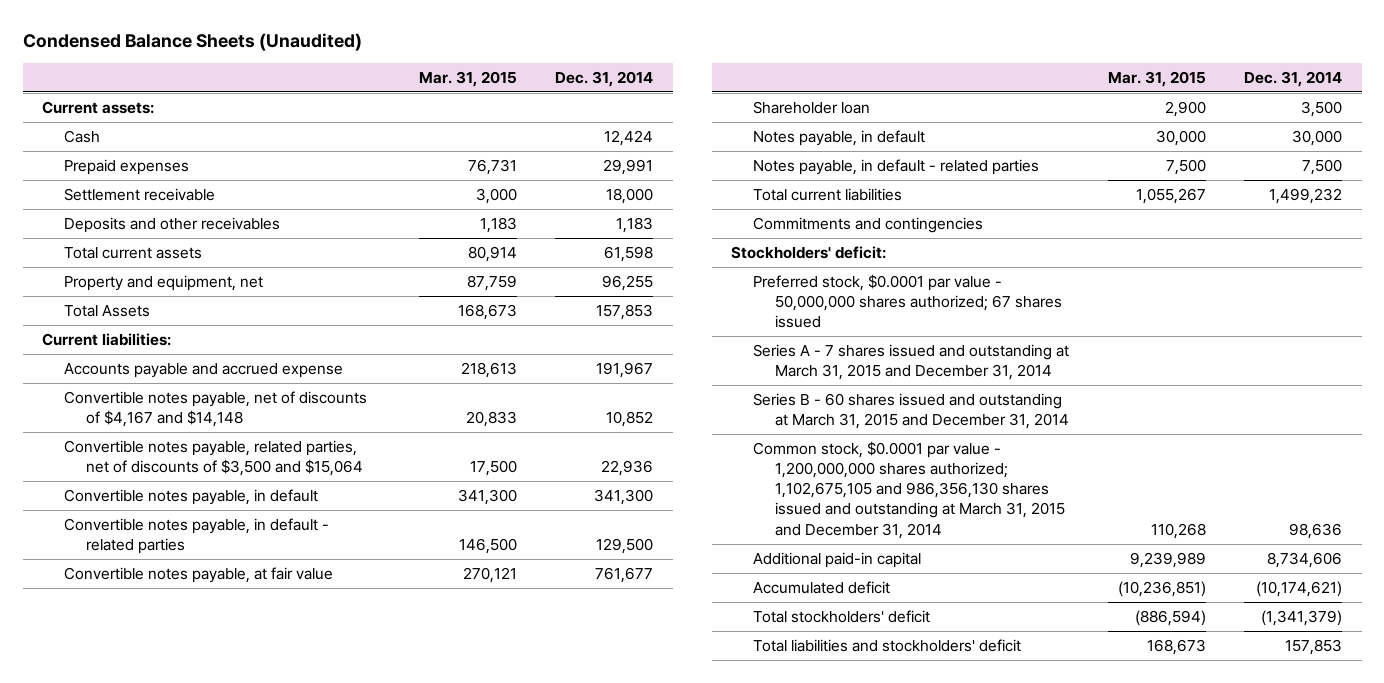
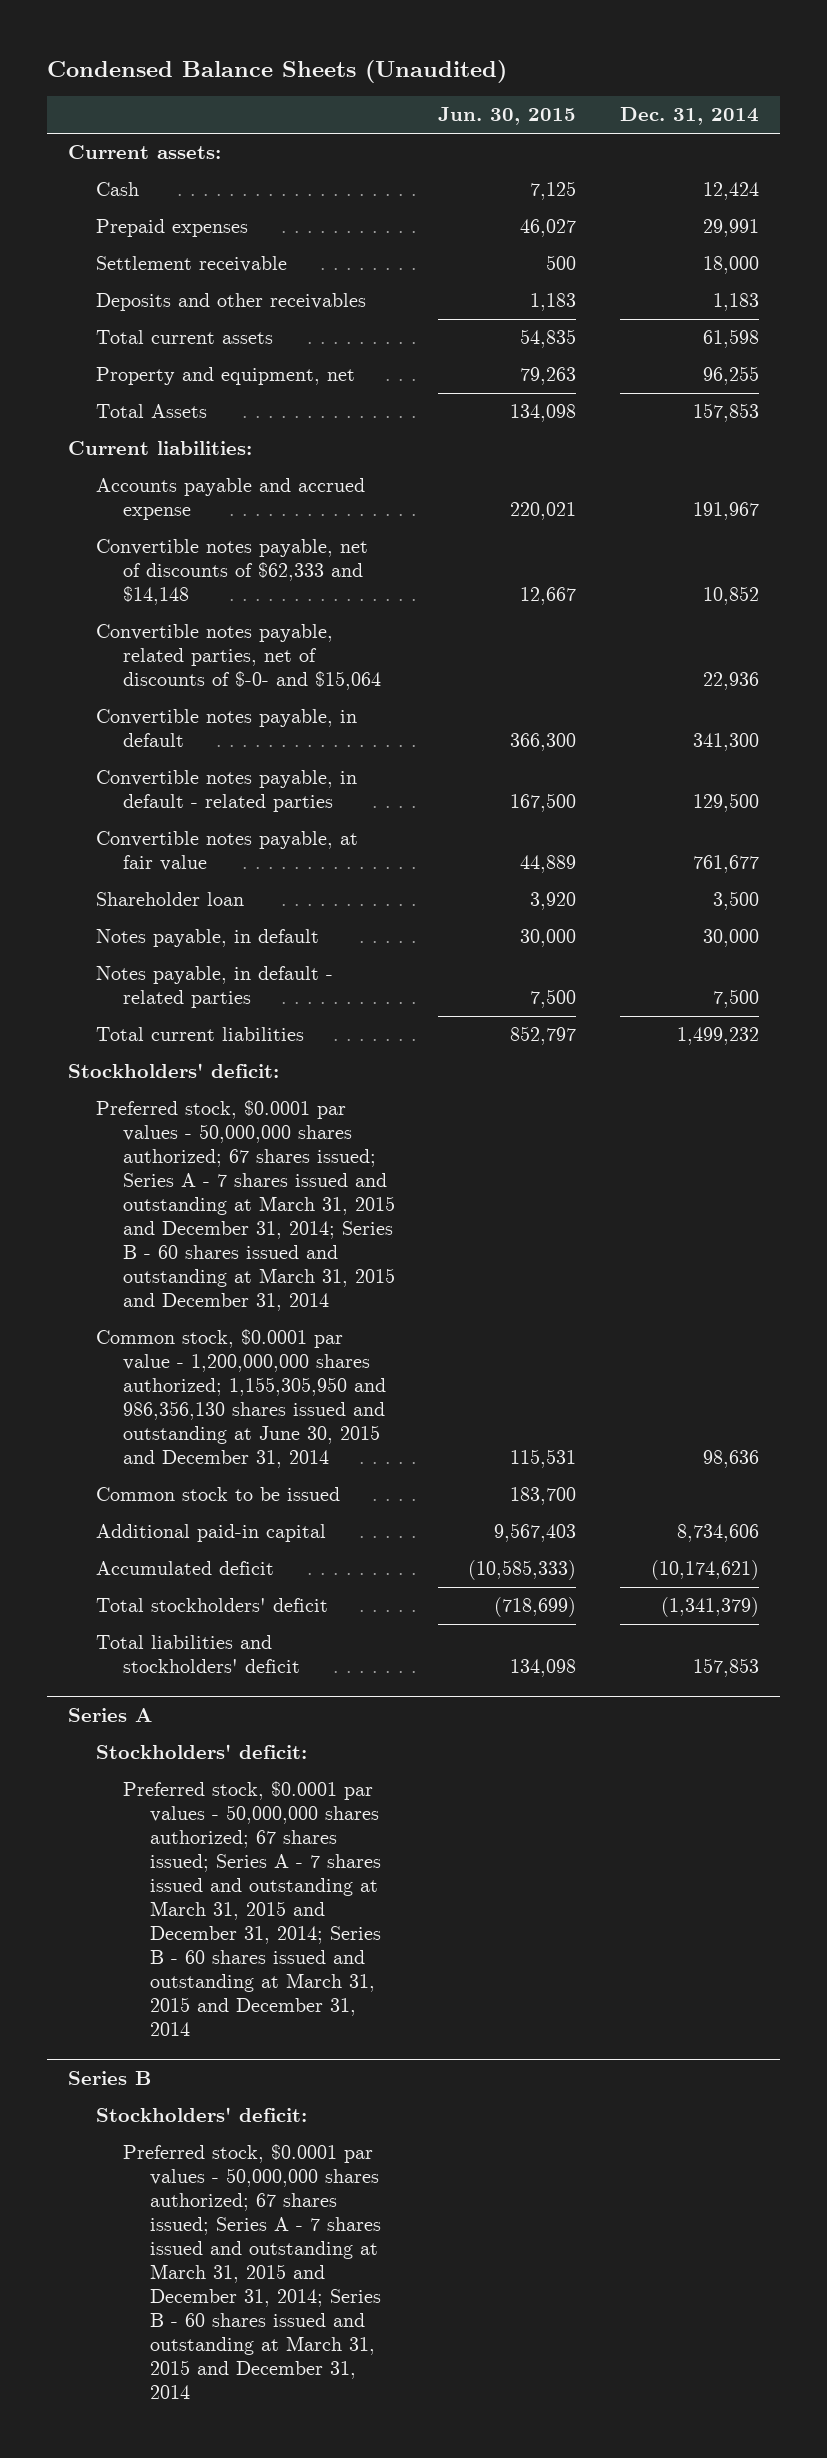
[418,70,517,87] Mar. 31, 2015 -> none
none -> [438,107,577,126] Jun. 30, 2015
[64,390,368,428] Convertible notes payable, net of discounts of $4,167 and $14,148 -> [95,539,368,606] Convertible notes payable, net of discounts of $62,333 and $14,148
[64,439,364,477] Convertible notes payable, related parties, net of discounts of $3,500 and $15,064 -> [95,624,381,691] Convertible notes payable, related parties, net of discounts of $-0- and $15,064
[752,216,983,233] Commitments and contingencies -> none
[752,343,1069,381] Series A - 7 shares issued and outstanding at March 31, 2015 and December 31, 2014 -> none
[752,392,1069,430] Series B - 60 shares issued and outstanding at March 31, 2015 and December 31, 2014 -> none
[752,273,1062,329] Preferred stock, $0.0001 par value - 50,000,000 shares authorized; 67 shares issued -> [95,1100,395,1312] Preferred stock, $0.0001 par values - 50,000,000 shares authorized; 67 shares issued; Series A - 7 shares issued and outstanding at March 31, 2015 and December 31, 2014; Series B - 60 shares issued and outstanding at March 31, 2015 and December 31, 2014
[752,440,1065,539] Common stock, $0.0001 par value - 1,200,000,000 shares authorized; 1,102,675,105 and 986,356,130 shares issued and outstanding at March 31, 2015 and December 31, 2014 -> [95,1329,386,1469] Common stock, $0.0001 par value - 1,200,000,000 shares authorized; 1,155,305,950 and 986,356,130 shares issued and outstanding at June 30, 2015 and December 31, 2014
none -> [95,1487,340,1502] Common stock to be issued
none -> [68,1708,153,1723] Series A
none -> [95,1744,307,1760] Stockholders' deficit:
none -> [122,1781,381,2036] Preferred stock, $0.0001 par values - 50,000,000 shares authorized; 67 shares issued; Series A - 7 shares issued and outstanding at March 31, 2015 and December 31, 2014; Series B - 60 shares issued and outstanding at March 31, 2015 and December 31, 2014
none -> [68,2071,152,2086] Series B
none -> [95,2107,307,2123] Stockholders' deficit:
none -> [122,2144,381,2399] Preferred stock, $0.0001 par values - 50,000,000 shares authorized; 67 shares issued; Series A - 7 shares issued and outstanding at March 31, 2015 and December 31, 2014; Series B - 60 shares issued and outstanding at March 31, 2015 and December 31, 2014

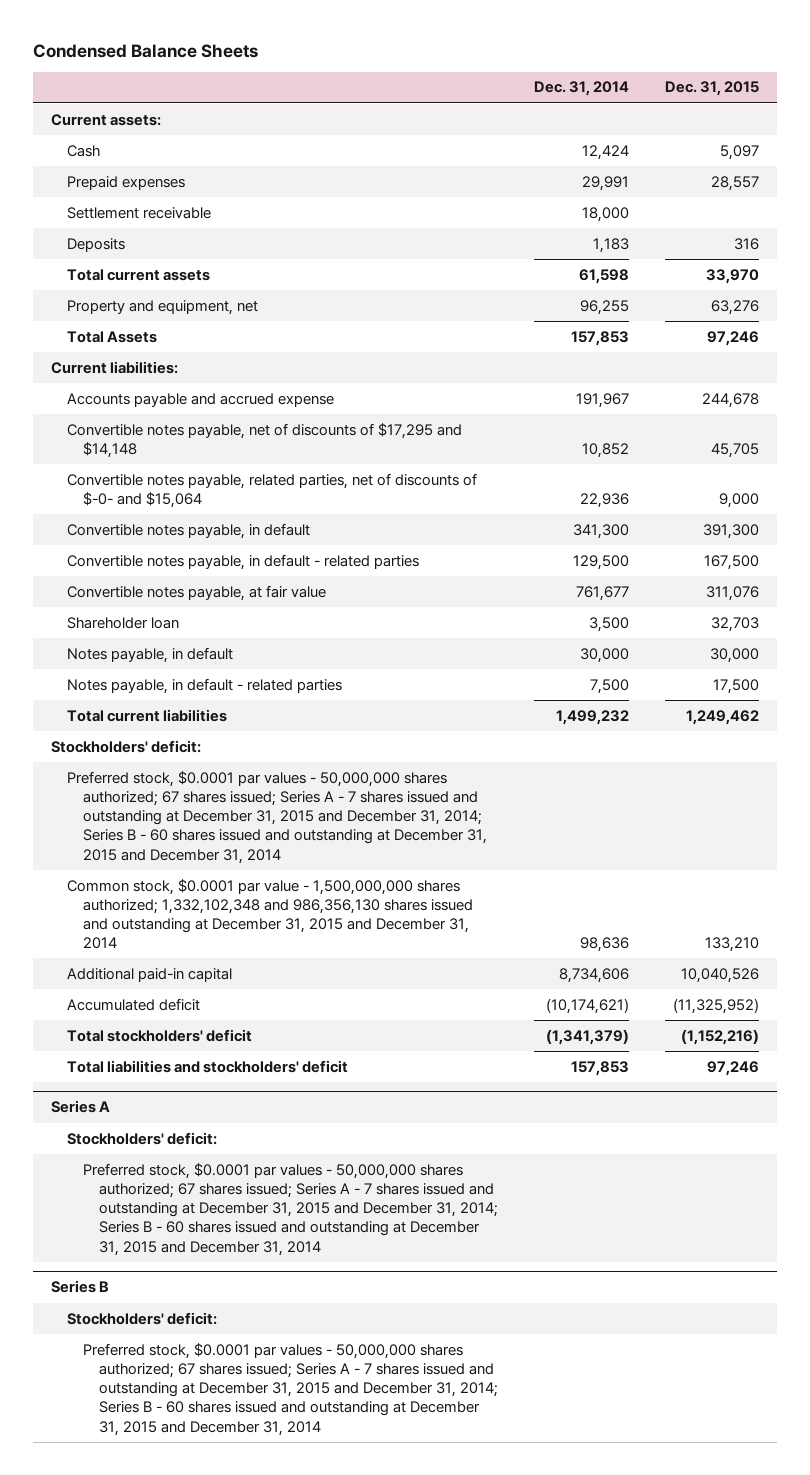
[46,59,507,83] Condensed Balance Sheets (Unaudited) -> [33,43,259,58] Condensed Balance Sheets
[438,107,577,126] Jun. 30, 2015 -> none
none -> [664,81,759,97] Dec. 31, 2015
[95,293,366,312] Deposits and other receivables -> [67,237,126,252] Deposits
[95,539,368,606] Convertible notes payable, net of discounts of $62,333 and $14,148 -> [67,422,463,459] Convertible notes payable, net of discounts of $17,295 and $14,148
[95,1487,340,1502] Common stock to be issued -> none
[95,1100,395,1312] Preferred stock, $0.0001 par values - 50,000,000 shares authorized; 67 shares issued; Series A - 7 shares issued and outstanding at March 31, 2015 and December 31, 2014; Series B - 60 shares issued and outstanding at March 31, 2015 and December 31, 2014 -> [67,770,488,864] Preferred stock, $0.0001 par values - 50,000,000 shares authorized; 67 shares issued; Series A - 7 shares issued and outstanding at December 31, 2015 and December 31, 2014; Series B - 60 shares issued and outstanding at December 31, 2015 and December 31, 2014
[95,1329,386,1469] Common stock, $0.0001 par value - 1,200,000,000 shares authorized; 1,155,305,950 and 986,356,130 shares issued and outstanding at June 30, 2015 and December 31, 2014 -> [67,878,474,950] Common stock, $0.0001 par value - 1,500,000,000 shares authorized; 1,332,102,348 and 986,356,130 shares issued and outstanding at December 31, 2015 and December 31, 2014
[122,1781,381,2036] Preferred stock, $0.0001 par values - 50,000,000 shares authorized; 67 shares issued; Series A - 7 shares issued and outstanding at March 31, 2015 and December 31, 2014; Series B - 60 shares issued and outstanding at March 31, 2015 and December 31, 2014 -> [83,1162,499,1256] Preferred stock, $0.0001 par values - 50,000,000 shares authorized; 67 shares issued; Series A - 7 shares issued and outstanding at December 31, 2015 and December 31, 2014; Series B - 60 shares issued and outstanding at December 31, 2015 and December 31, 2014
[122,2144,381,2399] Preferred stock, $0.0001 par values - 50,000,000 shares authorized; 67 shares issued; Series A - 7 shares issued and outstanding at March 31, 2015 and December 31, 2014; Series B - 60 shares issued and outstanding at March 31, 2015 and December 31, 2014 -> [83,1342,499,1436] Preferred stock, $0.0001 par values - 50,000,000 shares authorized; 67 shares issued; Series A - 7 shares issued and outstanding at December 31, 2015 and December 31, 2014; Series B - 60 shares issued and outstanding at December 31, 2015 and December 31, 2014

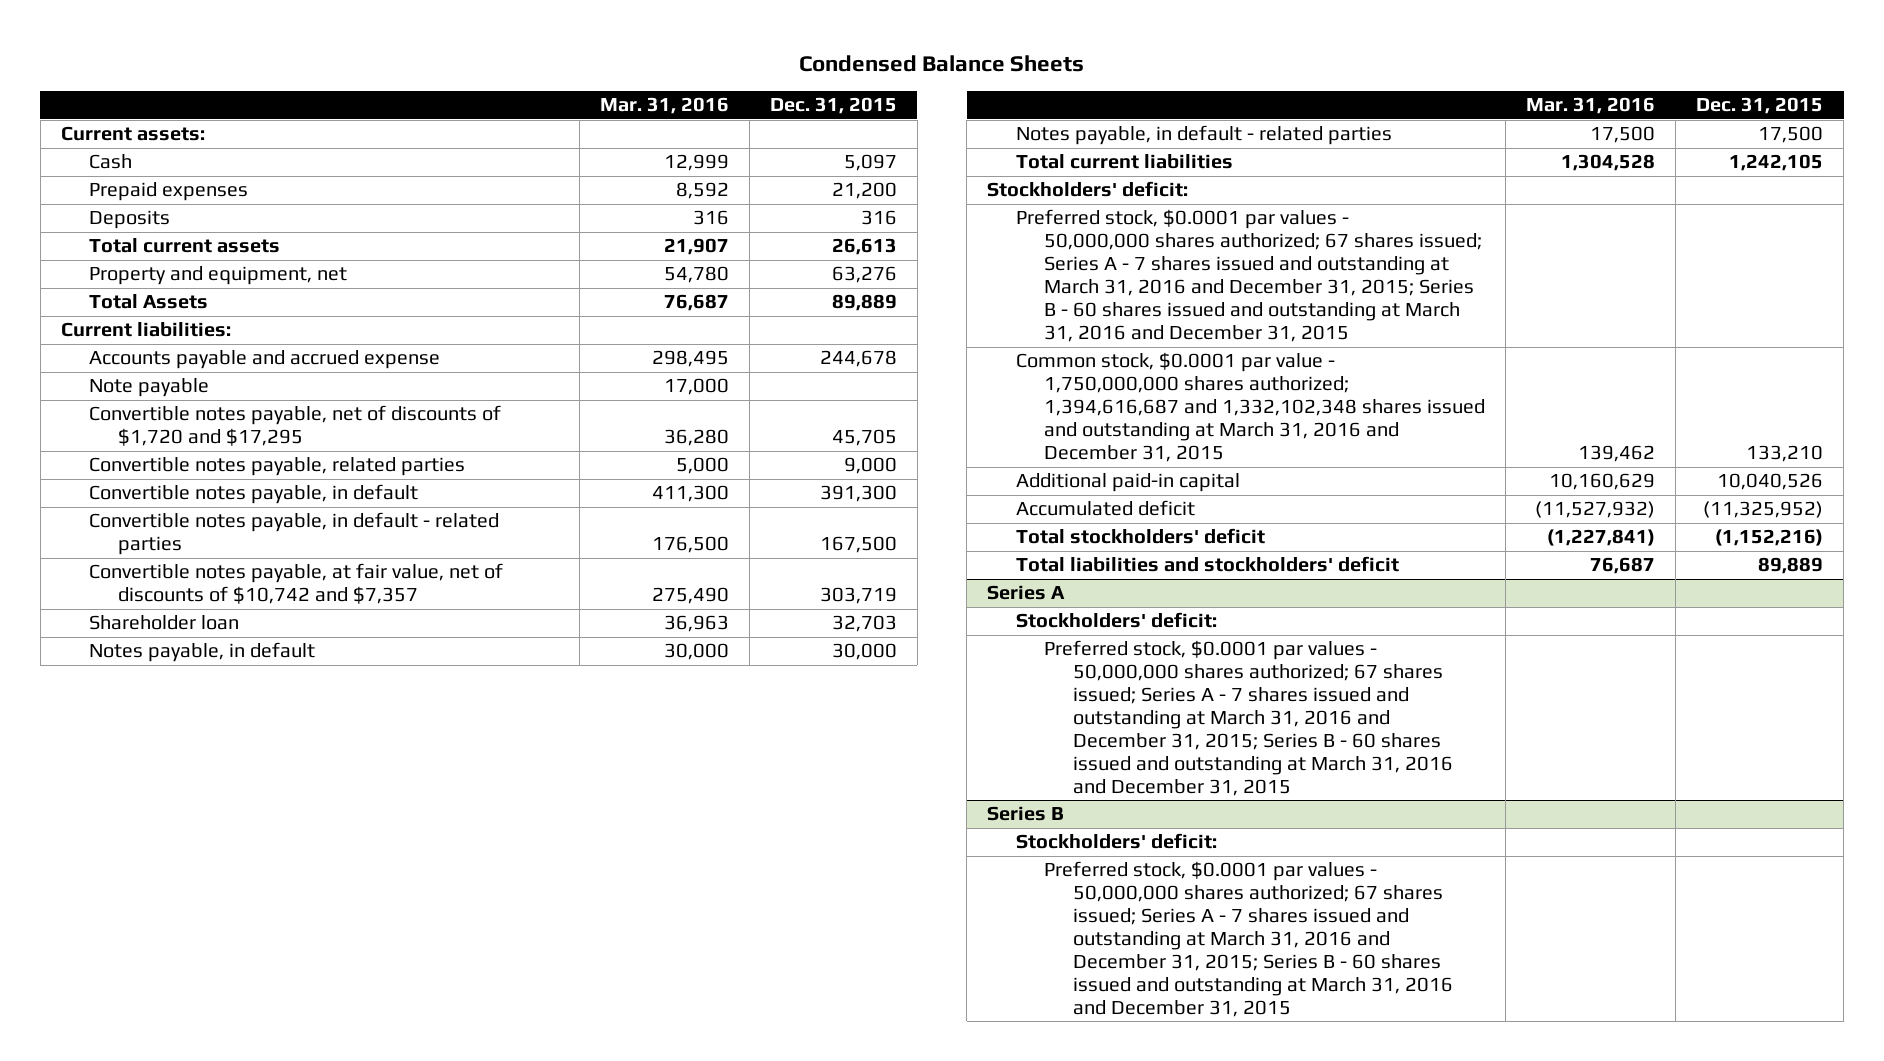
[534,81,630,97] Dec. 31, 2014 -> none
none -> [599,97,729,115] Mar. 31, 2016
[67,206,212,219] Settlement receivable -> none
[710,175,759,191] 28,557 -> [831,182,897,200] 21,200
[705,268,759,284] 33,970 -> [831,238,897,256] 26,613
[706,330,759,346] 97,246 -> [831,294,897,312] 89,889
none -> [89,378,210,398] Note payable
[67,422,463,459] Convertible notes payable, net of discounts of $17,295 and $14,148 -> [89,405,502,447] Convertible notes payable, net of discounts of $1,720 and $17,295
[67,472,478,509] Convertible notes payable, related parties, net of discounts of $-0- and $15,064 -> [89,457,466,477] Convertible notes payable, related parties
[67,584,327,601] Convertible notes payable, at fair value -> [89,563,504,605] Convertible notes payable, at fair value, net of discounts of $10,742 and $7,357
[705,585,759,601] 311,076 -> [819,587,897,605] 303,719
[685,709,759,725] 1,249,462 -> [1729,154,1824,172] 1,242,105
[67,770,488,864] Preferred stock, $0.0001 par values - 50,000,000 shares authorized; 67 shares issued; Series A - 7 shares issued and outstanding at December 31, 2015 and December 31, 2014; Series B - 60 shares issued and outstanding at December 31, 2015 and December 31, 2014 -> [1015,209,1483,342] Preferred stock, $0.0001 par values - 50,000,000 shares authorized; 67 shares issued; Series A - 7 shares issued and outstanding at March 31, 2016 and December 31, 2015; Series B - 60 shares issued and outstanding at March 31, 2016 and December 31, 2015
[67,878,474,950] Common stock, $0.0001 par value - 1,500,000,000 shares authorized; 1,332,102,348 and 986,356,130 shares issued and outstanding at December 31, 2015 and December 31, 2014 -> [1015,352,1486,463] Common stock, $0.0001 par value - 1,750,000,000 shares authorized; 1,394,616,687 and 1,332,102,348 shares issued and outstanding at March 31, 2016 and December 31, 2015
[706,1060,759,1076] 97,246 -> [1758,557,1824,575] 89,889
[83,1162,499,1256] Preferred stock, $0.0001 par values - 50,000,000 shares authorized; 67 shares issued; Series A - 7 shares issued and outstanding at December 31, 2015 and December 31, 2014; Series B - 60 shares issued and outstanding at December 31, 2015 and December 31, 2014 -> [1044,640,1453,796] Preferred stock, $0.0001 par values - 50,000,000 shares authorized; 67 shares issued; Series A - 7 shares issued and outstanding at March 31, 2016 and December 31, 2015; Series B - 60 shares issued and outstanding at March 31, 2016 and December 31, 2015
[83,1342,499,1436] Preferred stock, $0.0001 par values - 50,000,000 shares authorized; 67 shares issued; Series A - 7 shares issued and outstanding at December 31, 2015 and December 31, 2014; Series B - 60 shares issued and outstanding at December 31, 2015 and December 31, 2014 -> [1044,861,1453,1017] Preferred stock, $0.0001 par values - 50,000,000 shares authorized; 67 shares issued; Series A - 7 shares issued and outstanding at March 31, 2016 and December 31, 2015; Series B - 60 shares issued and outstanding at March 31, 2016 and December 31, 2015

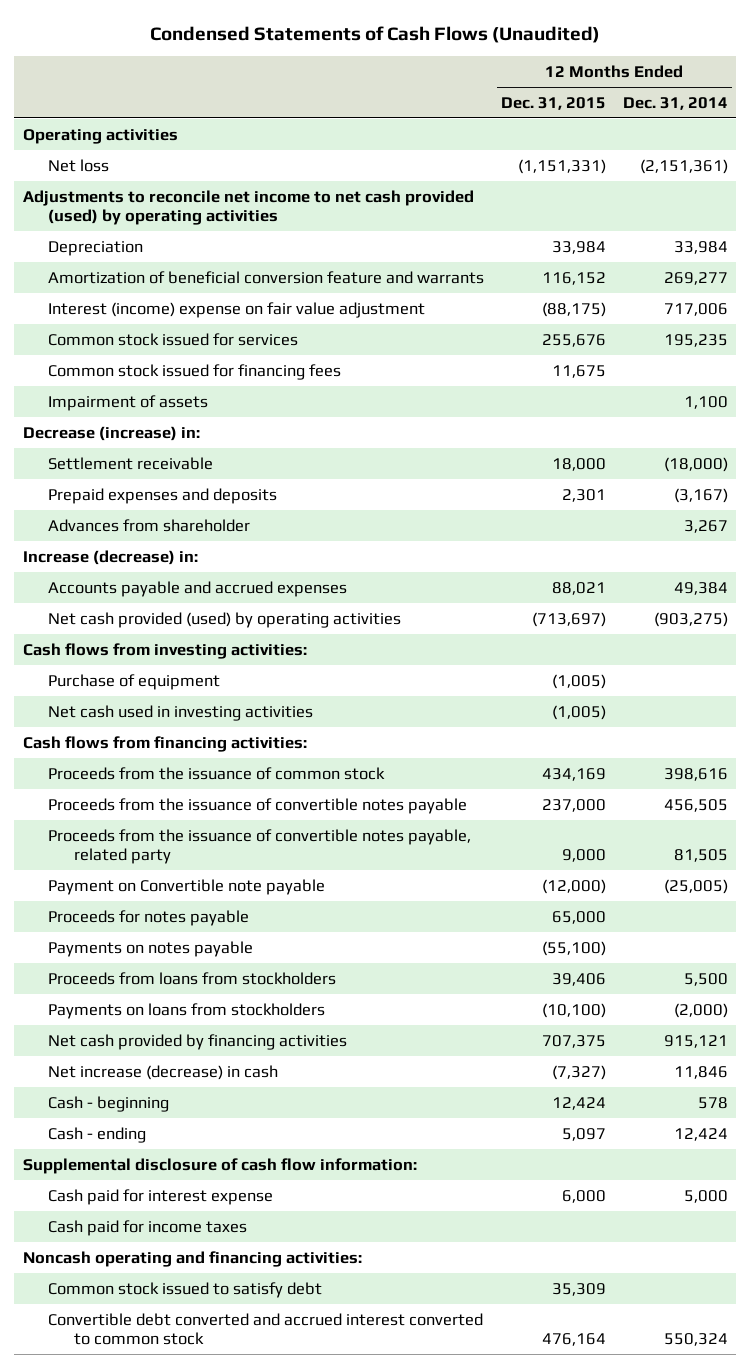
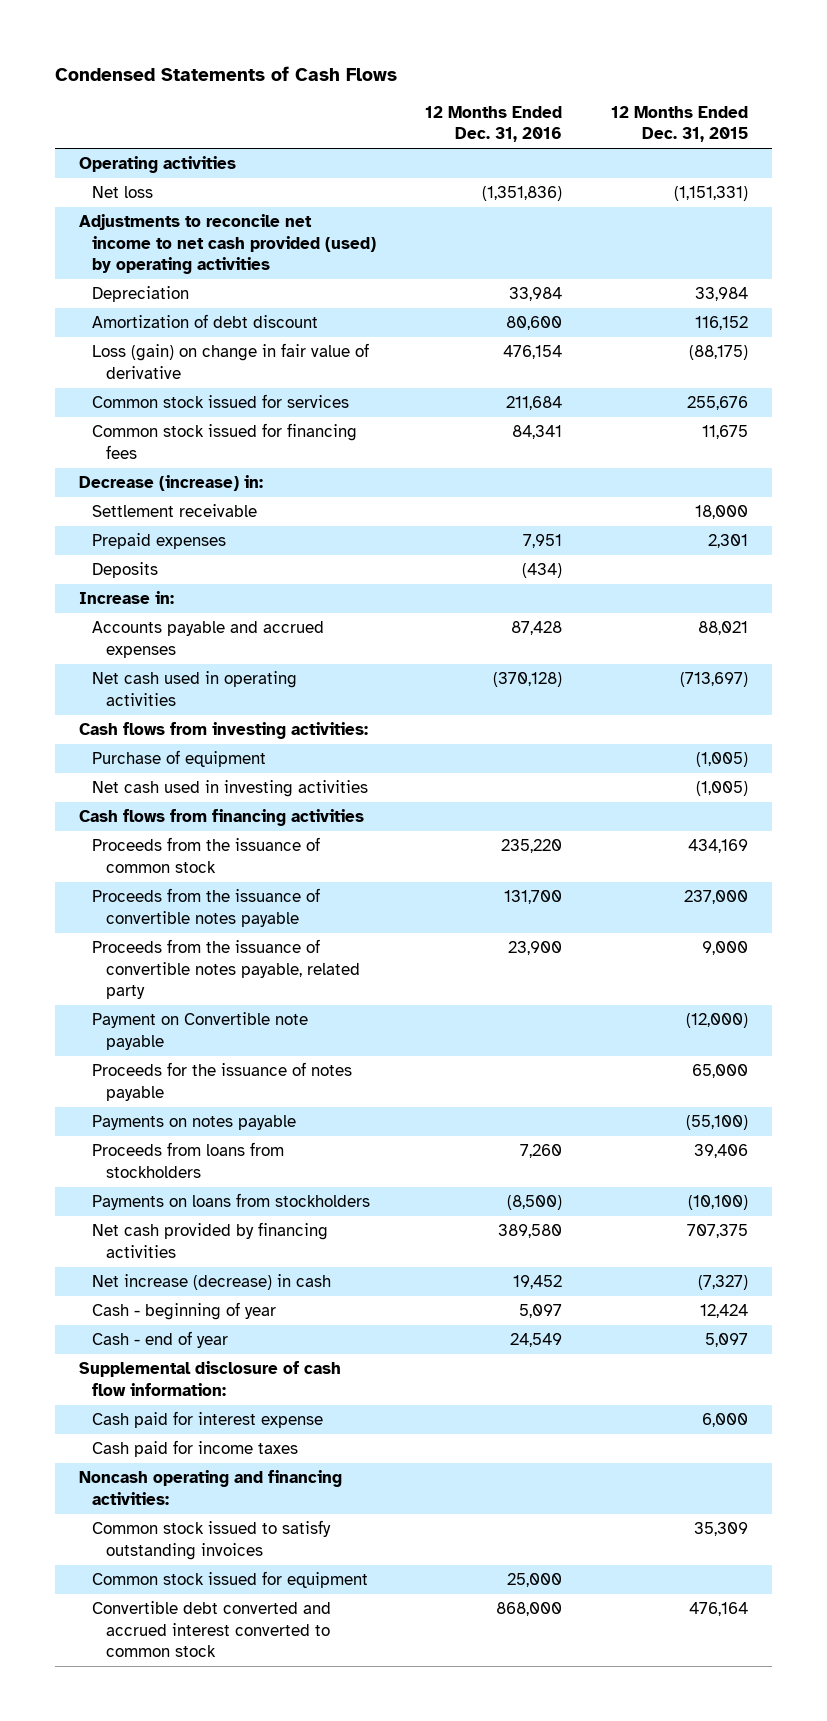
[150,25,601,43] Condensed Statements of Cash Flows (Unaudited) -> [54,65,397,81] Condensed Statements of Cash Flows
[622,96,728,110] Dec. 31, 2014 -> none
none -> [425,105,563,143] 12 Months Ended Dec. 31, 2016
[48,270,485,284] Amortization of beneficial conversion feature and warrants -> [92,314,319,329] Amortization of debt discount
[48,301,426,318] Interest (income) expense on fair value adjustment -> [92,343,370,379] Loss (gain) on change in fair value of derivative
[48,394,209,411] Impairment of assets -> none
[48,518,251,532] Advances from shareholder -> none
[48,487,278,504] Prepaid expenses and deposits -> [92,533,227,550] Prepaid expenses
none -> [92,562,159,579] Deposits
[22,549,198,565] Increase (decrease) in: -> [79,591,175,605] Increase in:
[48,611,402,628] Net cash provided (used) by operating activities -> [92,671,298,706] Net cash used in operating activities
[22,735,307,752] Cash flows from financing activities: -> [79,809,365,827] Cash flows from financing activities
[48,909,250,926] Proceeds for notes payable -> [92,1062,353,1101] Proceeds for the issuance of notes payable
[48,1095,170,1112] Cash - beginning -> [92,1302,277,1321] Cash - beginning of year
[48,1126,147,1143] Cash - ending -> [92,1331,229,1349] Cash - end of year
[48,1281,323,1298] Common stock issued to satisfy debt -> [92,1520,332,1560] Common stock issued to satisfy outstanding invoices
none -> [92,1571,369,1589] Common stock issued for equipment

